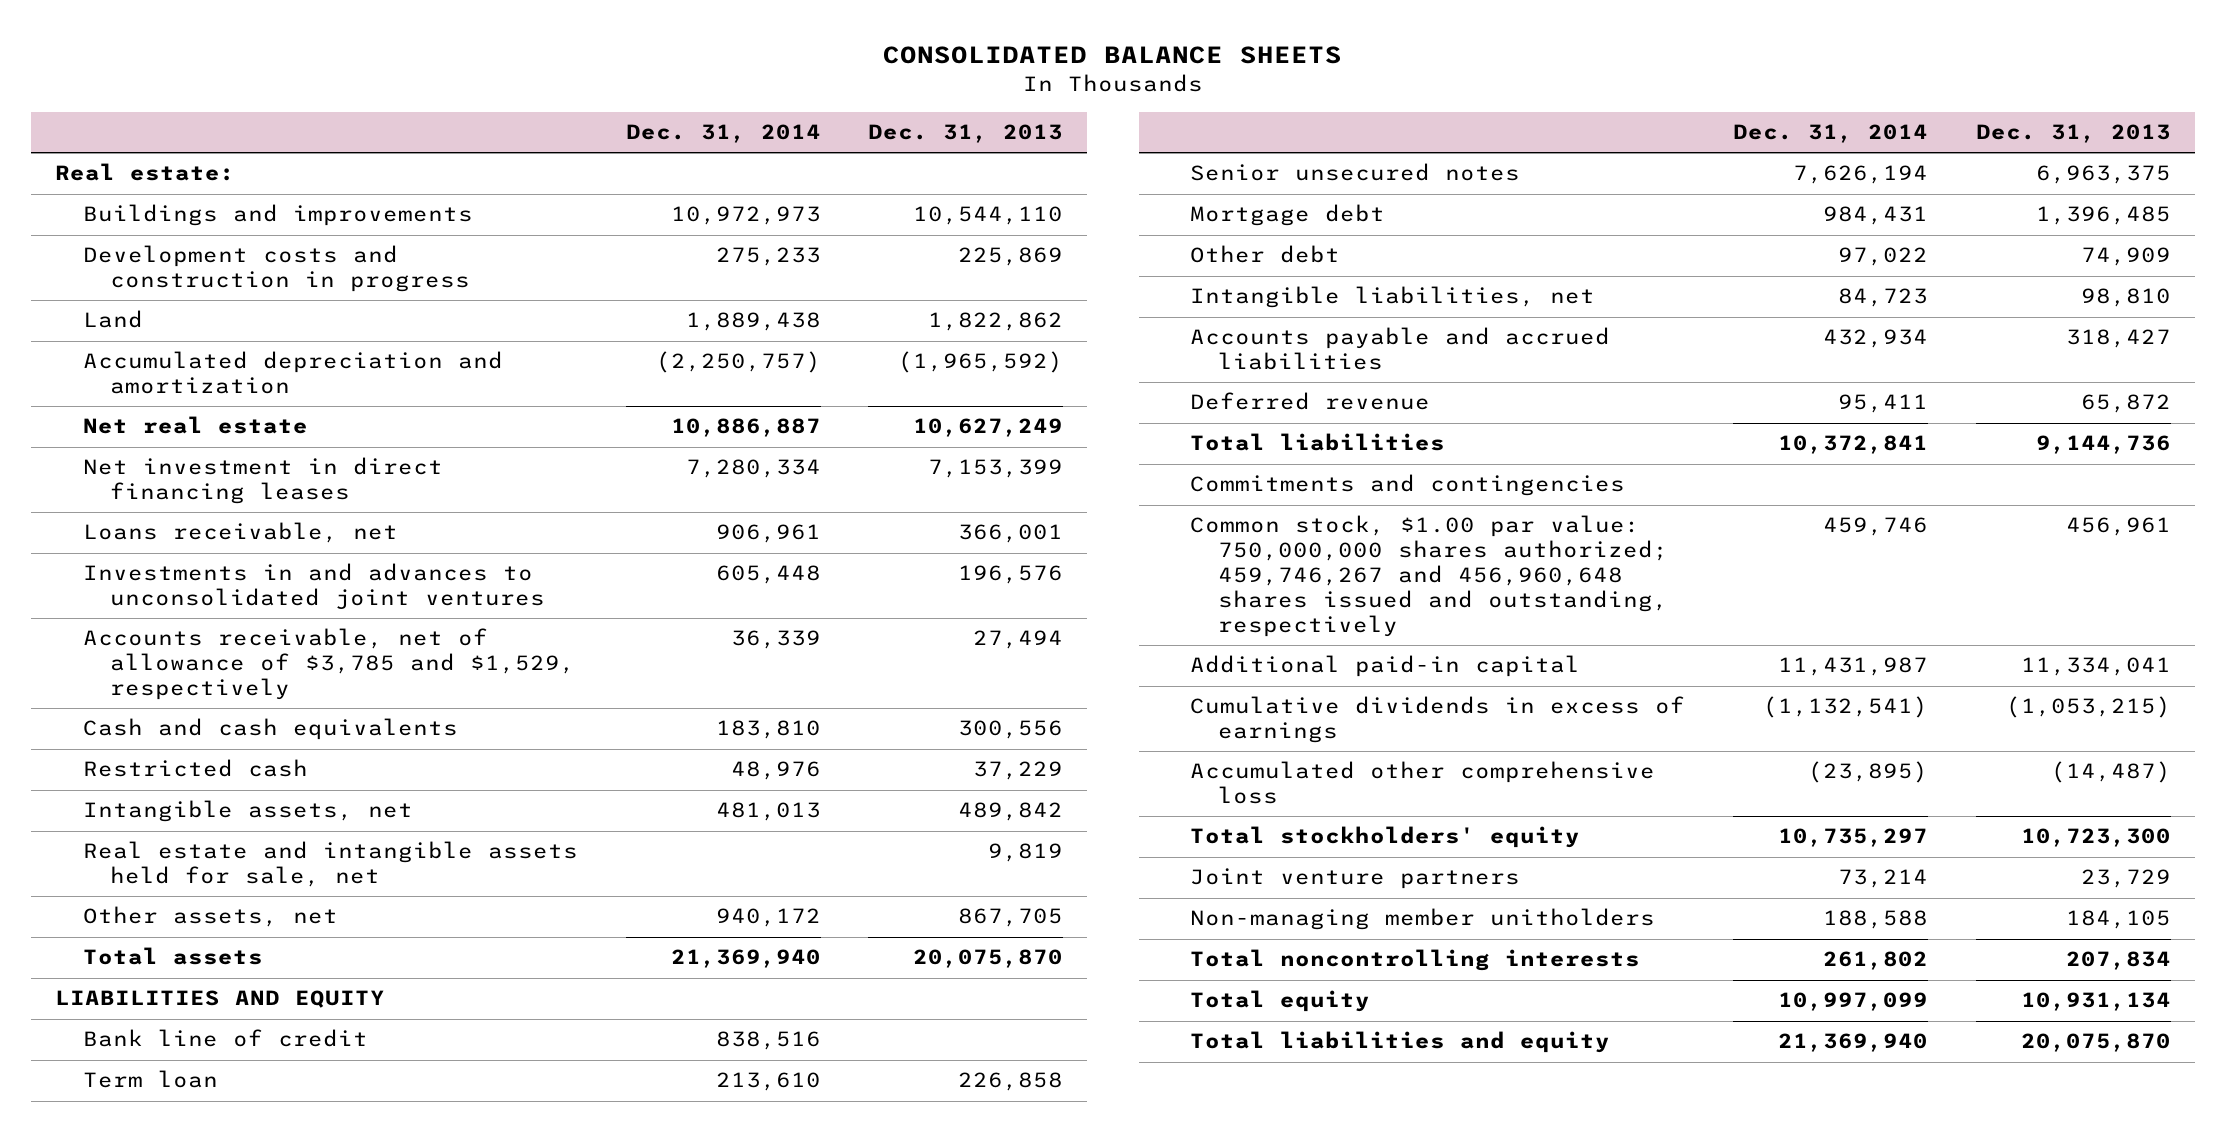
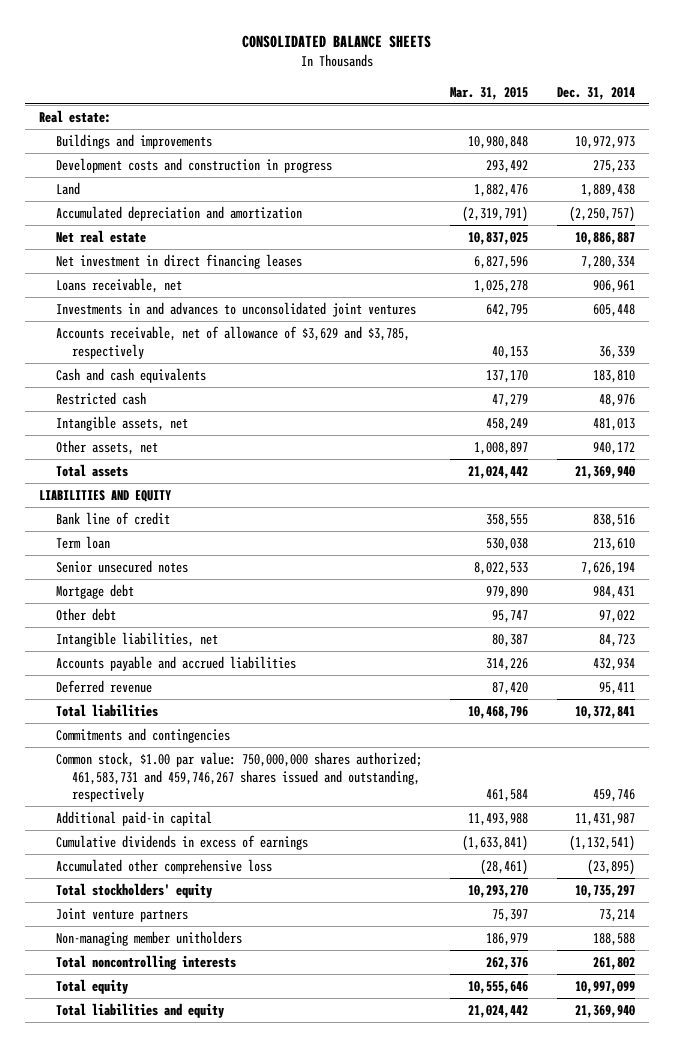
[868,124,1064,144] Dec. 31, 2013 -> none
none -> [450,86,529,100] Mar. 31, 2015
[82,628,576,701] Accounts receivable, net of allowance of $3,785 and $1,529, respectively -> [55,325,410,359] Accounts receivable, net of allowance of $3,629 and $3,785, respectively
[82,841,578,888] Real estate and intangible assets held for sale, net -> none
[1190,515,1668,637] Common stock, $1.00 par value: 750,000,000 shares authorized; 459,746,267 and 456,960,648 shares issued and outstanding, respectively -> [55,751,422,803] Common stock, $1.00 par value: 750,000,000 shares authorized; 461,583,731 and 459,746,267 shares issued and outstanding, respectively

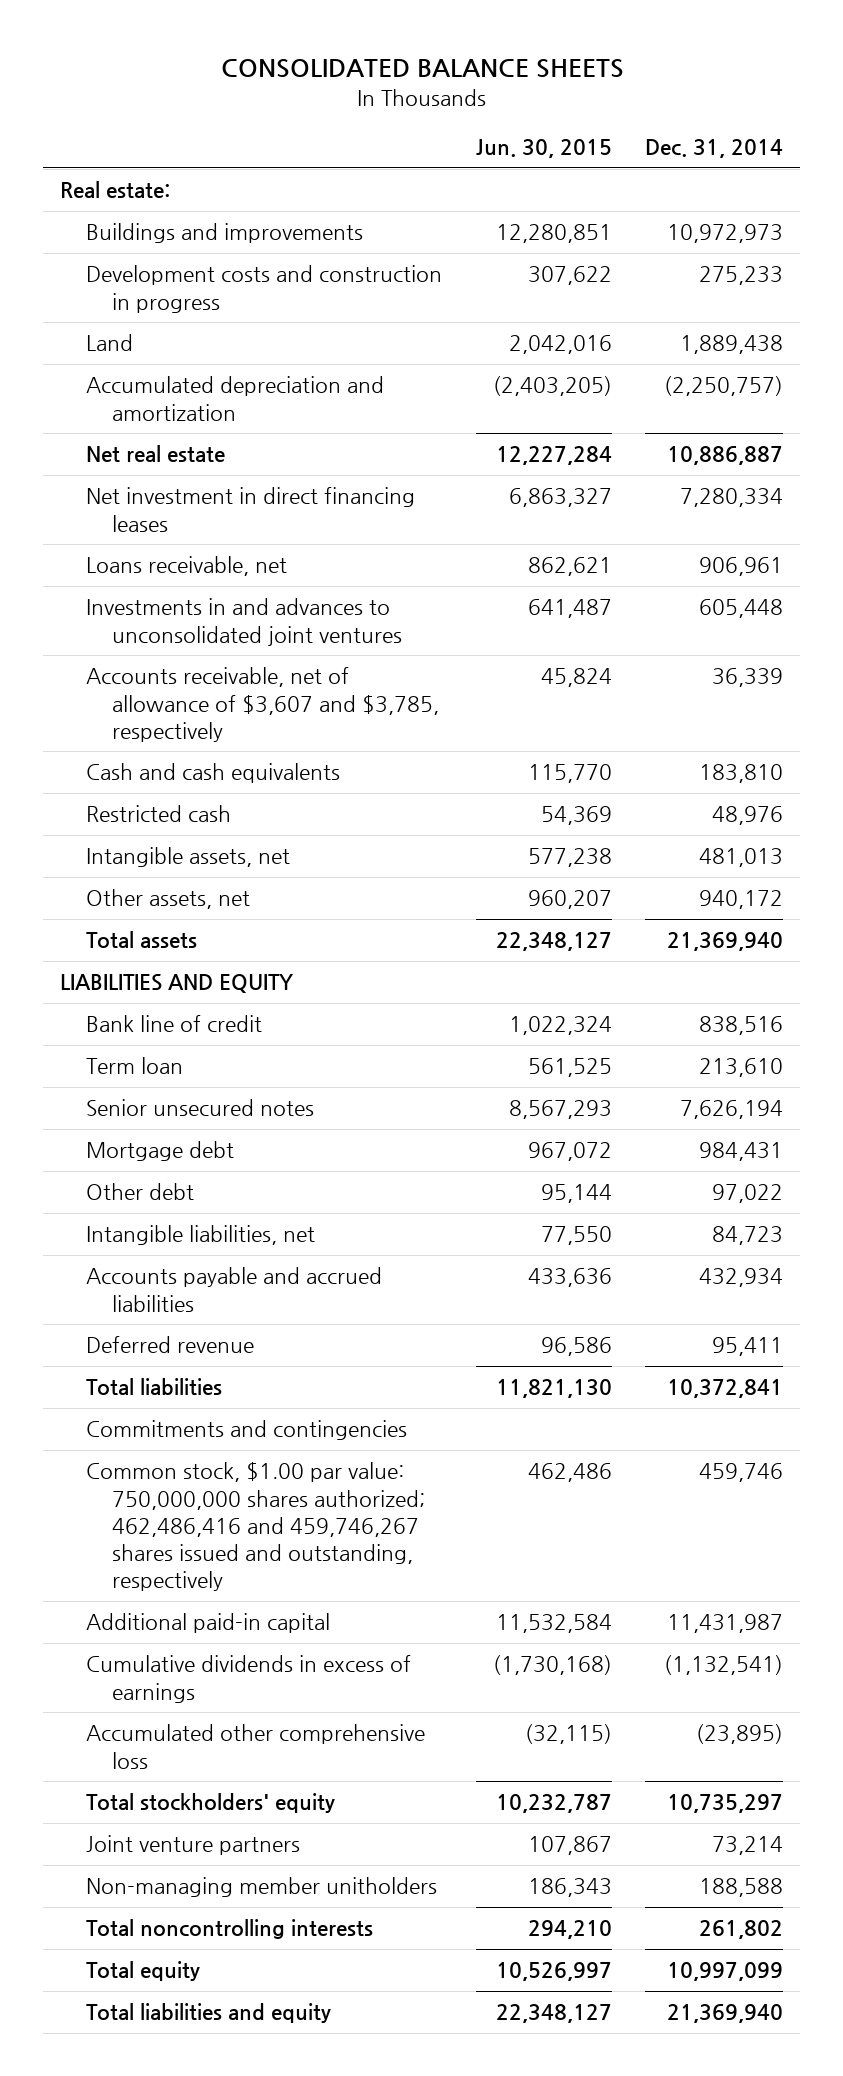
[450,86,529,100] Mar. 31, 2015 -> none
none -> [475,139,612,159] Jun. 30, 2015
[55,325,410,359] Accounts receivable, net of allowance of $3,629 and $3,785, respectively -> [85,667,439,742] Accounts receivable, net of allowance of $3,607 and $3,785, respectively
[55,751,422,803] Common stock, $1.00 par value: 750,000,000 shares authorized; 461,583,731 and 459,746,267 shares issued and outstanding, respectively -> [85,1462,425,1592] Common stock, $1.00 par value: 750,000,000 shares authorized; 462,486,416 and 459,746,267 shares issued and outstanding, respectively

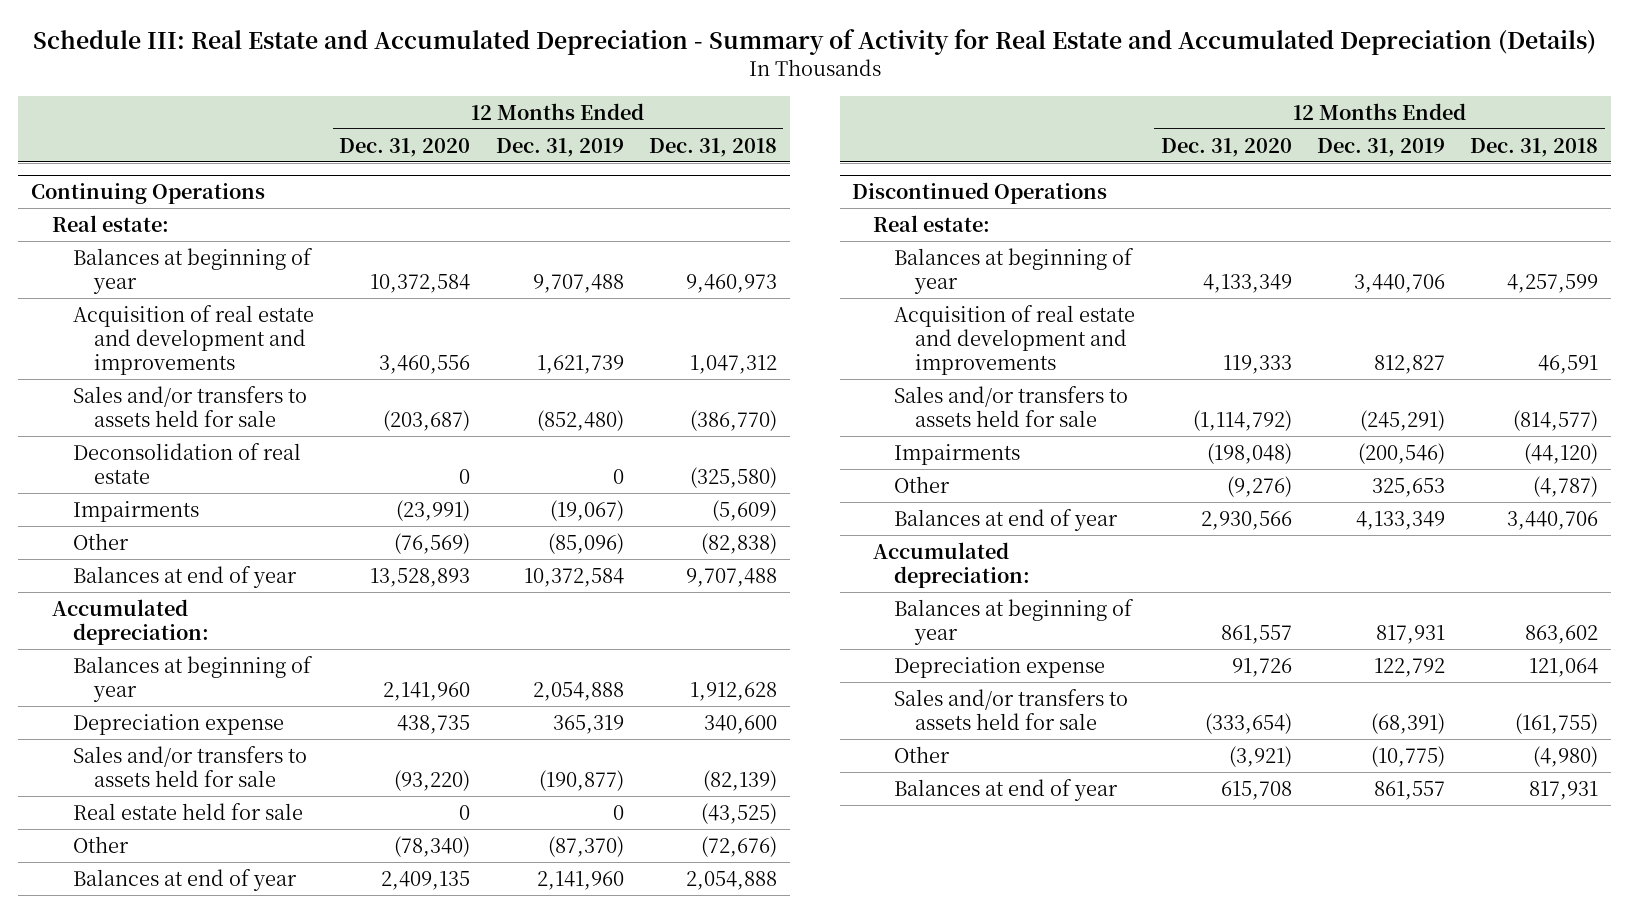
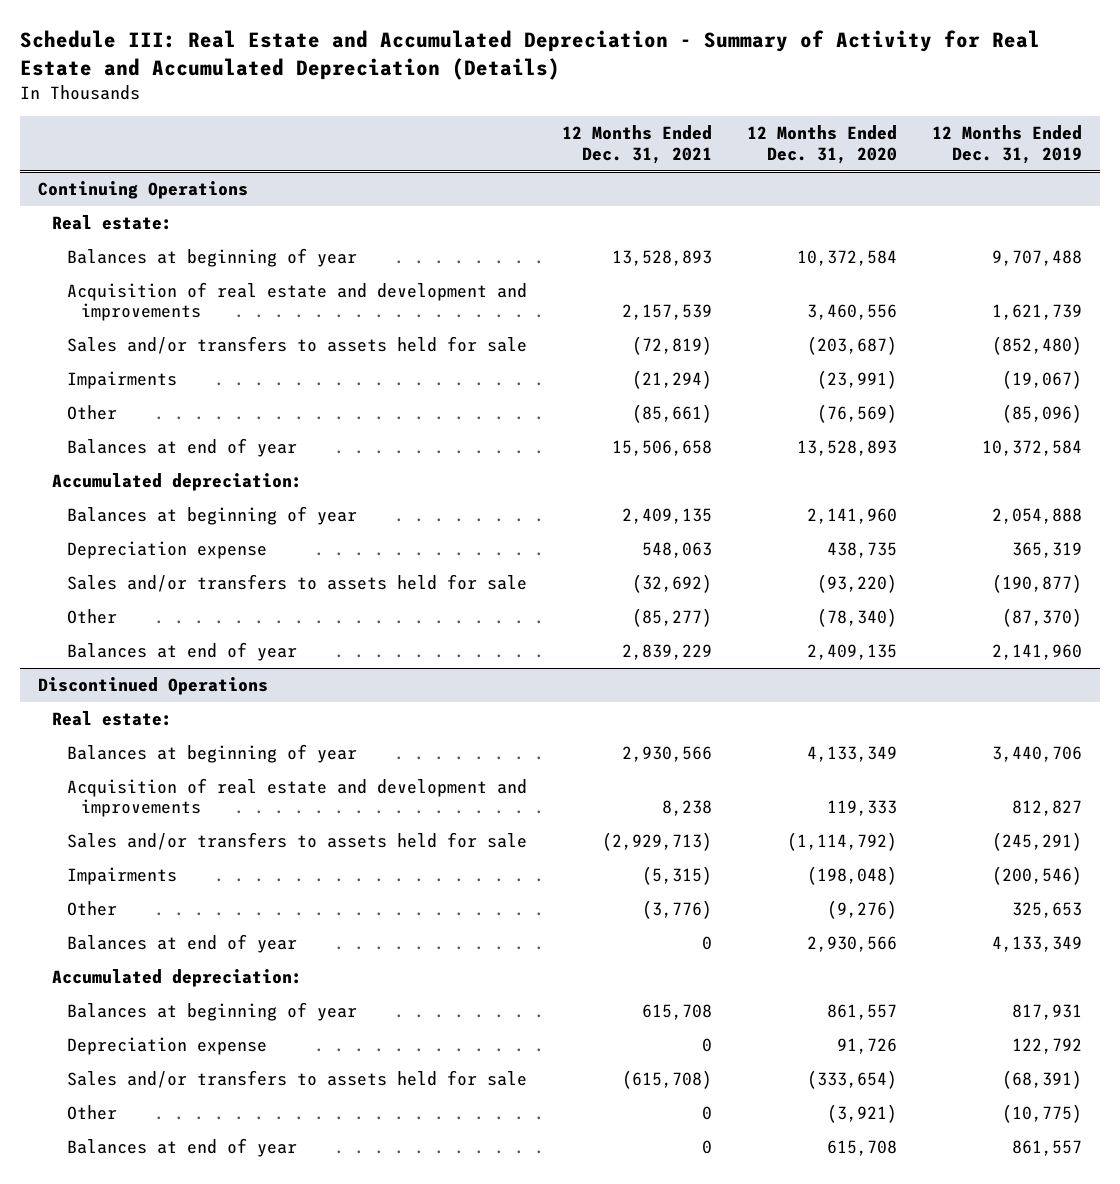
[649,137,778,157] Dec. 31, 2018 -> none
none -> [561,125,712,164] 12 Months Ended Dec. 31, 2021
[72,442,301,484] Deconsolidation of real estate -> none
[72,802,303,820] Real estate held for sale -> none

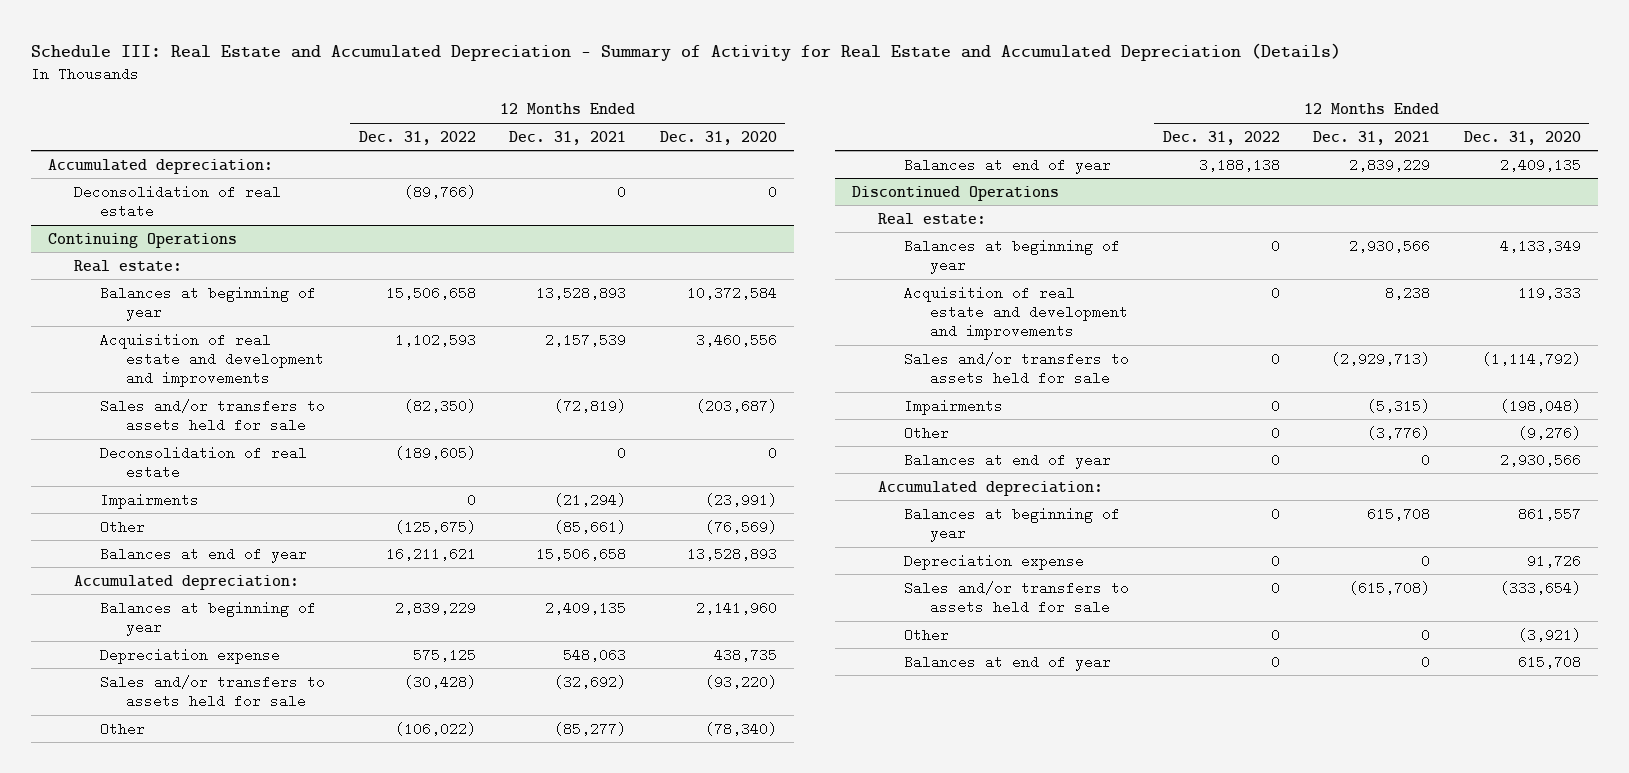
[932,125,1083,164] 12 Months Ended Dec. 31, 2019 -> none
none -> [358,130,476,145] Dec. 31, 2022
none -> [47,158,273,174] Accumulated depreciation:
none -> [73,184,281,218] Deconsolidation of real estate
none -> [100,445,308,479] Deconsolidation of real estate

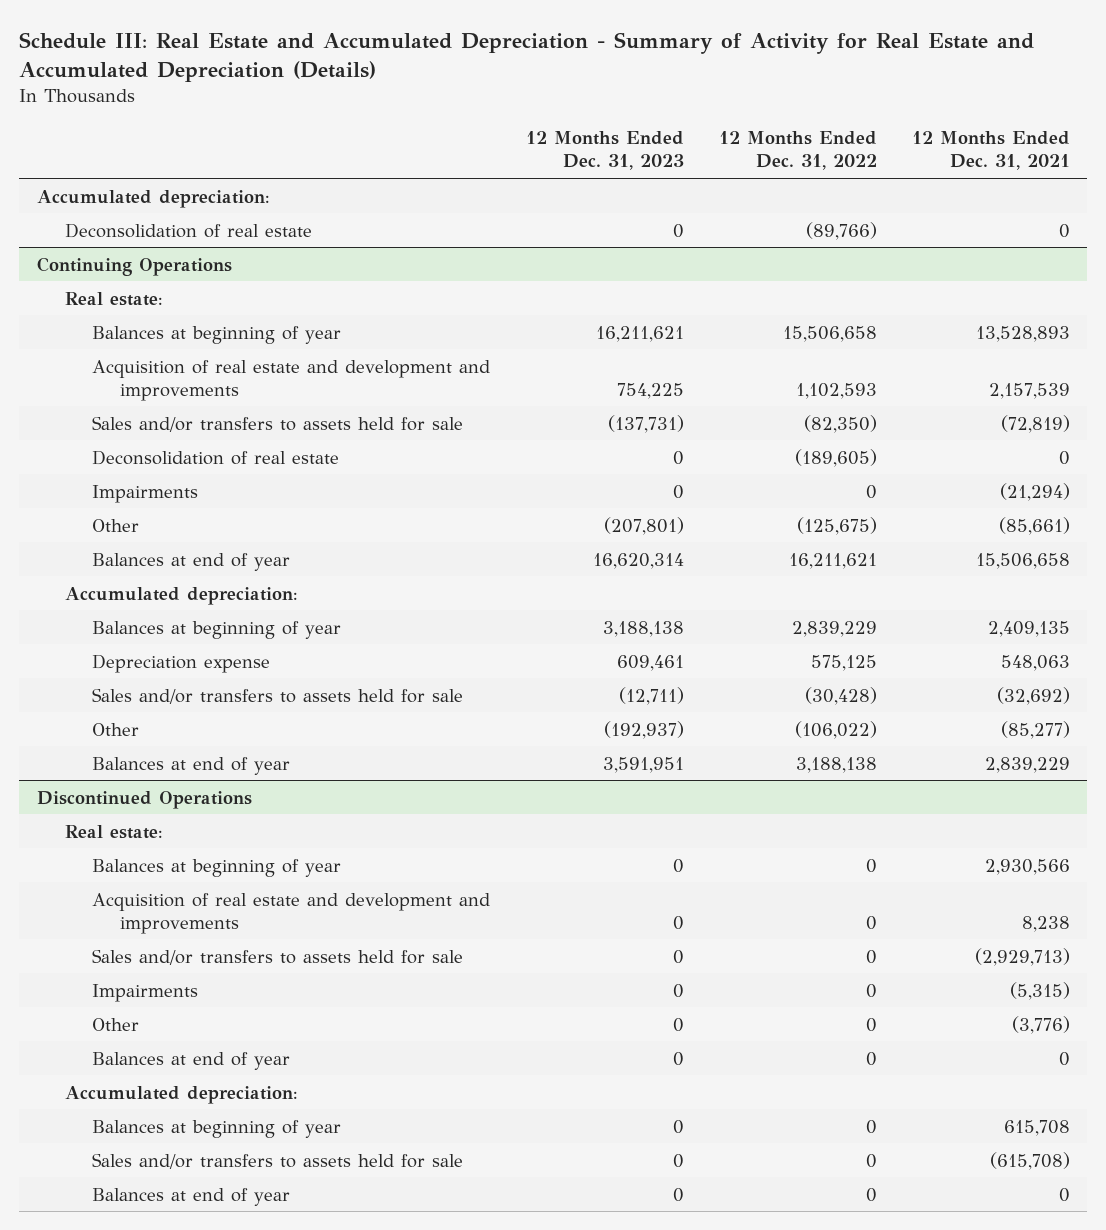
[659,130,777,145] Dec. 31, 2020 -> none
none -> [525,131,684,171] 12 Months Ended Dec. 31, 2023
[903,553,1084,570] Depreciation expense -> none
[903,627,949,642] Other -> none

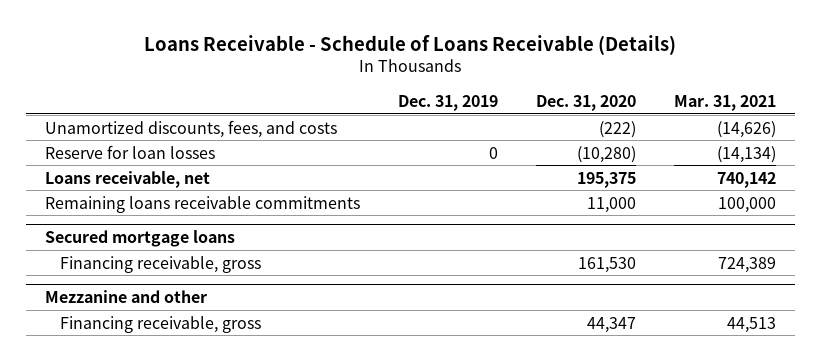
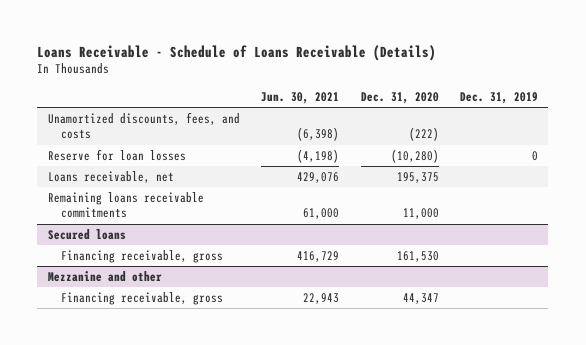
[673,94,776,111] Mar. 31, 2021 -> none
none -> [261,91,340,104] Jun. 30, 2021
[44,230,235,248] Secured mortgage loans -> [47,229,126,241] Secured loans

